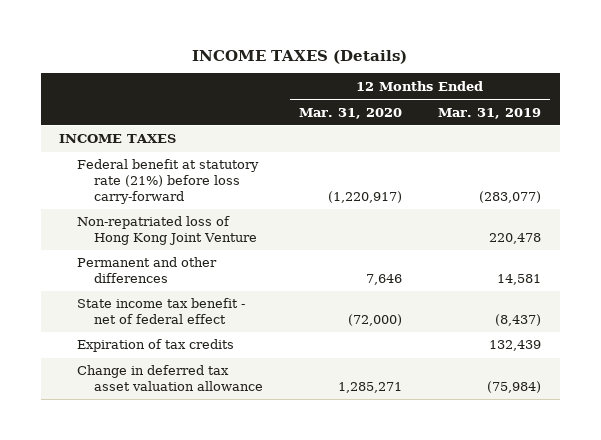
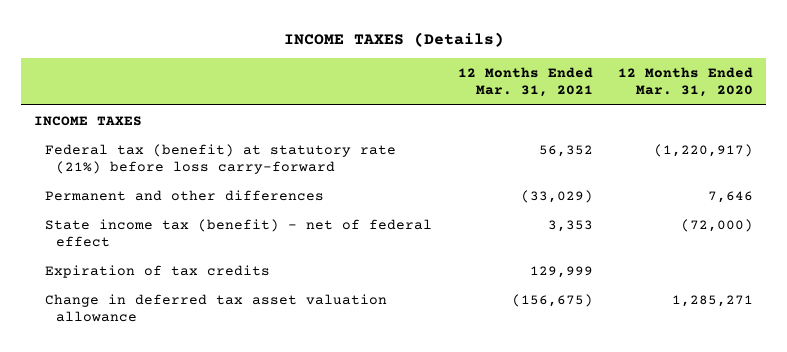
[438,107,542,119] Mar. 31, 2019 -> none
none -> [457,66,593,98] 12 Months Ended Mar. 31, 2021
[76,216,257,246] Non-repatriated loss of Hong Kong Joint Venture -> none
[76,159,259,204] Federal benefit at statutory rate (21%) before loss carry-forward -> [45,143,397,175] Federal tax (benefit) at statutory rate (21%) before loss carry-forward
[76,298,245,325] State income tax benefit - net of federal effect -> [45,218,433,248] State income tax (benefit) - net of federal effect

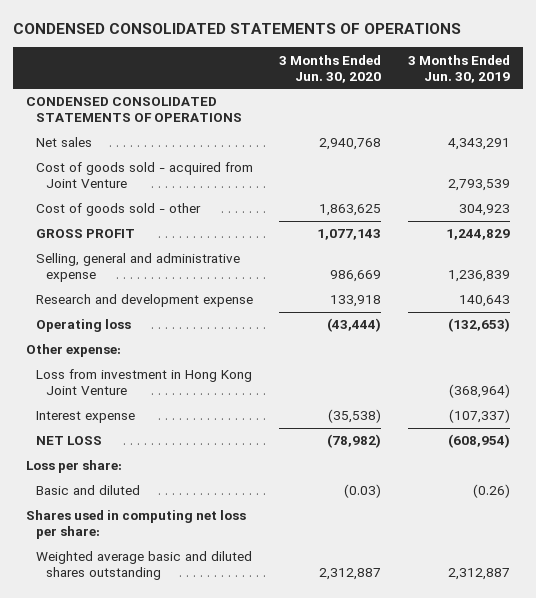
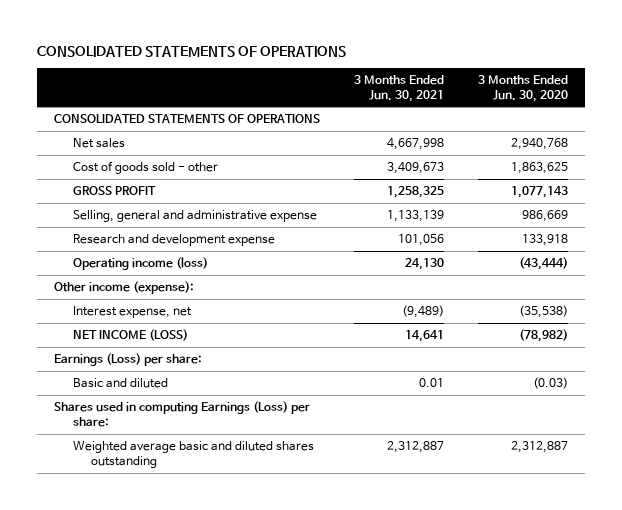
[12,22,461,34] CONDENSED CONSOLIDATED STATEMENTS OF OPERATIONS -> [37,45,347,57] CONSOLIDATED STATEMENTS OF OPERATIONS
[407,54,510,83] 3 Months Ended Jun. 30, 2019 -> none
none -> [353,74,444,102] 3 Months Ended Jun. 30, 2021
[26,97,243,123] CONDENSED CONSOLIDATED STATEMENTS OF OPERATIONS -> [54,114,321,125] CONSOLIDATED STATEMENTS OF OPERATIONS
[36,162,254,189] Cost of goods sold - acquired from Joint Venture -> none
[36,369,253,396] Loss from investment in Hong Kong Joint Venture -> none
[36,319,132,333] Operating loss -> [72,257,208,271] Operating income (loss)
[26,344,122,358] Other expense: -> [54,281,195,295] Other income (expense):
[36,411,136,424] Interest expense -> [72,306,192,319] Interest expense, net
[36,436,103,446] NET LOSS -> [72,329,188,342] NET INCOME (LOSS)
[26,460,123,474] Loss per share: -> [54,353,203,367] Earnings (Loss) per share:
[26,510,247,540] Shares used in computing net loss per share: -> [54,401,311,428] Shares used in computing Earnings (Loss) per share:

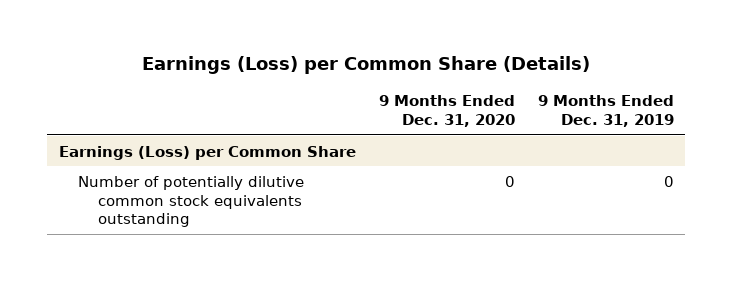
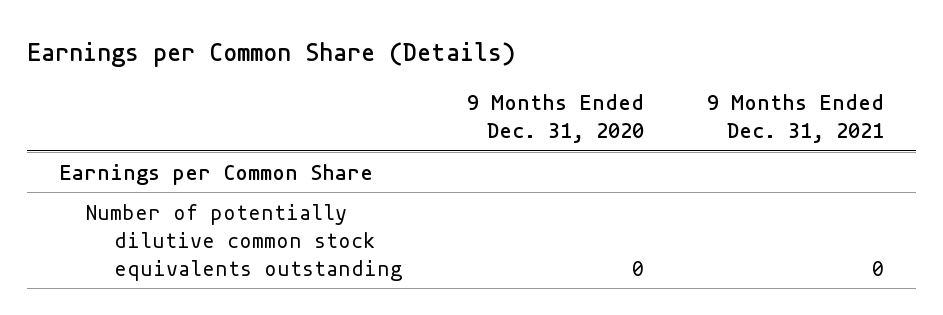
[142,56,591,75] Earnings (Loss) per Common Share (Details) -> [26,41,516,67] Earnings per Common Share (Details)
[537,95,674,127] 9 Months Ended Dec. 31, 2019 -> none
none -> [707,93,885,144] 9 Months Ended Dec. 31, 2021
[58,145,356,160] Earnings (Loss) per Common Share -> [58,163,373,185] Earnings per Common Share

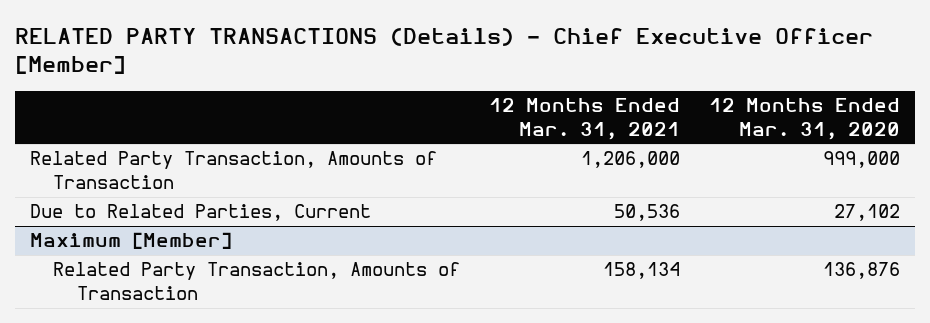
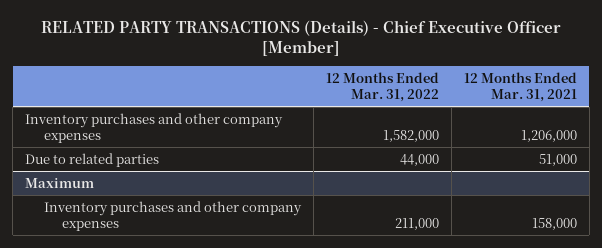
[709,97,901,140] 12 Months Ended Mar. 31, 2020 -> none
none -> [325,72,439,103] 12 Months Ended Mar. 31, 2022
[53,262,461,301] Related Party Transaction, Amounts of Transaction -> none
[29,151,437,190] Related Party Transaction, Amounts of Transaction -> [25,112,284,143] Inventory purchases and other company expenses
[29,204,371,222] Due to Related Parties, Current -> [25,152,160,167] Due to related parties
[614,204,681,222] 50,536 -> [538,153,577,166] 51,000
[29,232,232,250] Maximum [Member] -> [25,177,95,188] Maximum
none -> [43,200,302,231] Inventory purchases and other company expenses

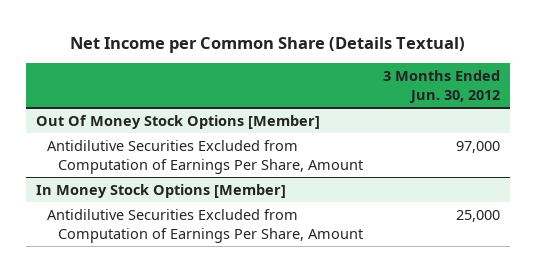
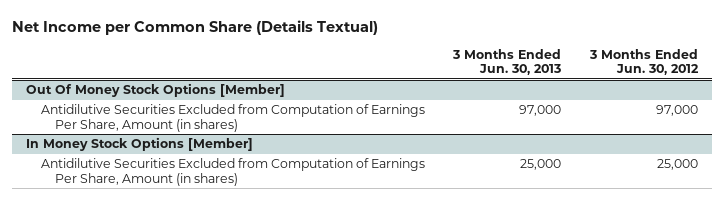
none -> [452,48,562,76] 3 Months Ended Jun. 30, 2013
[46,139,363,174] Antidilutive Securities Excluded from Computation of Earnings Per Share, Amount -> [40,104,425,132] Antidilutive Securities Excluded from Computation of Earnings Per Share, Amount (in shares)
[46,208,363,243] Antidilutive Securities Excluded from Computation of Earnings Per Share, Amount -> [40,158,425,186] Antidilutive Securities Excluded from Computation of Earnings Per Share, Amount (in shares)

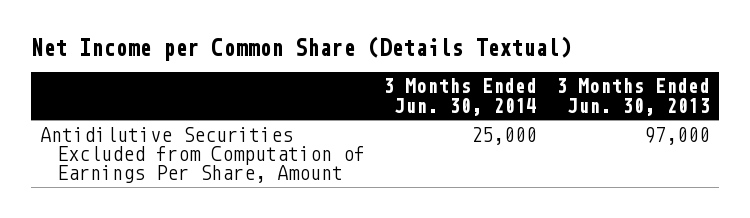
[589,48,700,76] 3 Months Ended Jun. 30, 2012 -> none
none -> [383,78,538,116] 3 Months Ended Jun. 30, 2014
[26,83,286,98] Out Of Money Stock Options [Member] -> none
[26,137,254,152] In Money Stock Options [Member] -> none
[40,158,425,186] Antidilutive Securities Excluded from Computation of Earnings Per Share, Amount (in shares) -> none
[40,104,425,132] Antidilutive Securities Excluded from Computation of Earnings Per Share, Amount (in shares) -> [39,126,365,183] Antidilutive Securities Excluded from Computation of Earnings Per Share, Amount

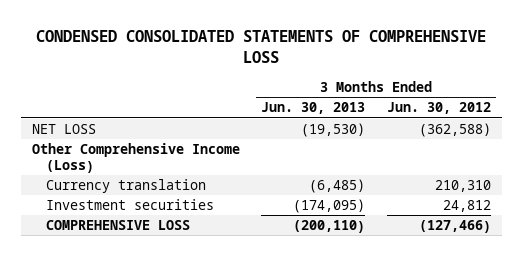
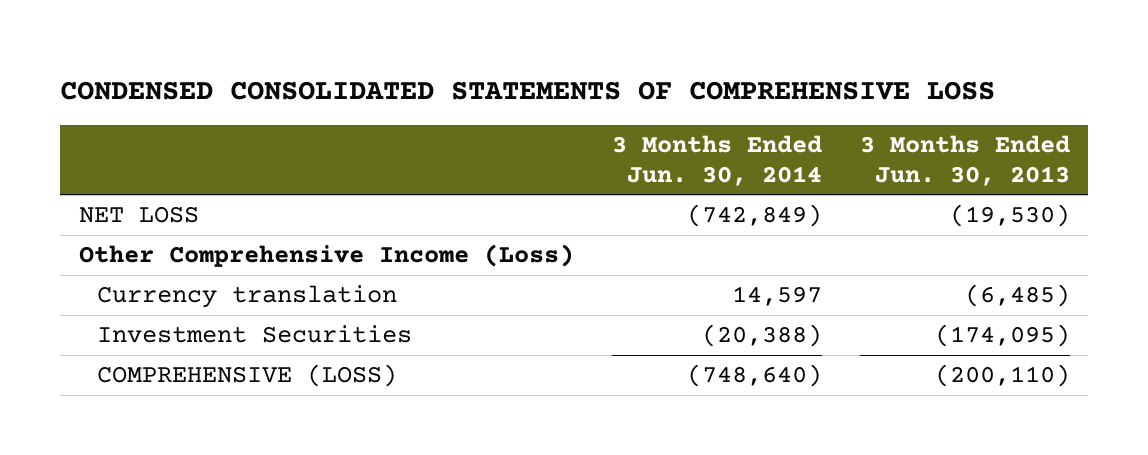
[386,102,491,115] Jun. 30, 2012 -> none
none -> [611,134,822,186] 3 Months Ended Jun. 30, 2014
[45,199,214,211] Investment securities -> [97,325,413,344] Investment Securities
[45,220,190,231] COMPREHENSIVE LOSS -> [97,364,398,388] COMPREHENSIVE (LOSS)

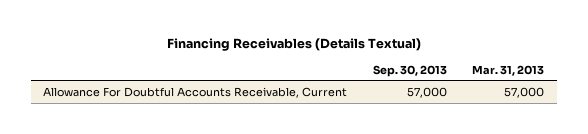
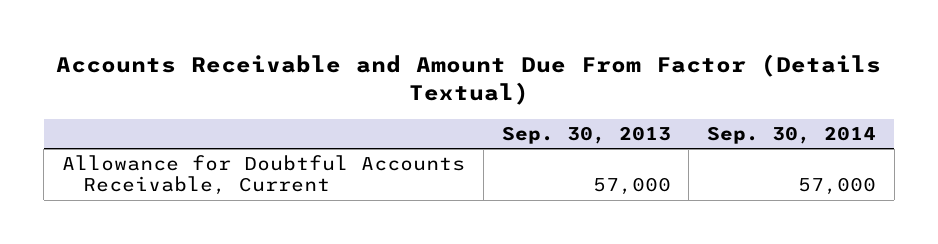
[166,37,421,51] Financing Receivables (Details Textual) -> [56,54,882,106] Accounts Receivable and Amount Due From Factor (Details Textual)
[472,64,545,76] Mar. 31, 2013 -> none
none -> [707,125,877,144] Sep. 30, 2014
[43,86,348,98] Allowance For Doubtful Accounts Receivable, Current -> [61,155,465,196] Allowance for Doubtful Accounts Receivable, Current

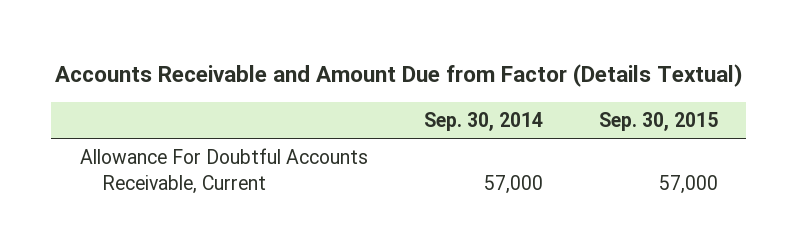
[56,54,882,106] Accounts Receivable and Amount Due From Factor (Details Textual) -> [54,63,743,87] Accounts Receivable and Amount Due from Factor (Details Textual)
[501,125,671,144] Sep. 30, 2013 -> none
none -> [599,112,719,132] Sep. 30, 2015
[61,155,465,196] Allowance for Doubtful Accounts Receivable, Current -> [79,148,368,194] Allowance For Doubtful Accounts Receivable, Current

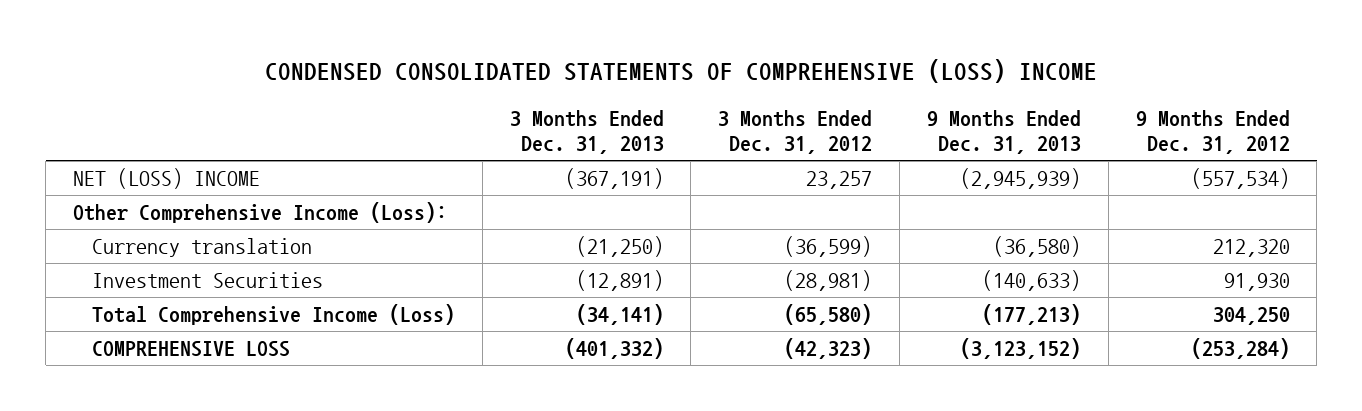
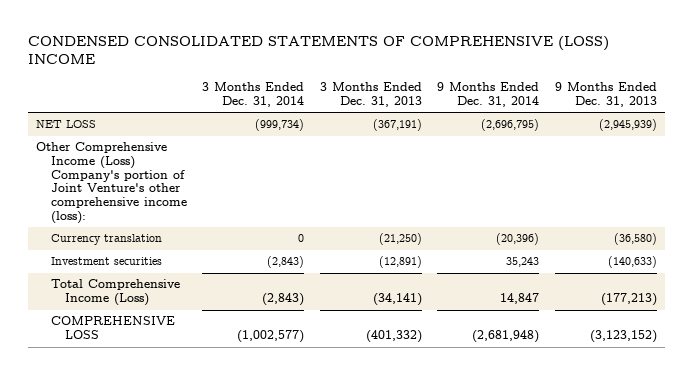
[718,109,873,155] 3 Months Ended Dec. 31, 2012 -> none
[1135,109,1290,155] 9 Months Ended Dec. 31, 2012 -> none
none -> [202,82,305,108] 3 Months Ended Dec. 31, 2014
none -> [437,82,540,108] 9 Months Ended Dec. 31, 2014
[72,167,260,189] NET (LOSS) INCOME -> [36,120,97,129] NET LOSS
[72,201,447,223] Other Comprehensive Income (Loss): -> [36,142,187,224] Other Comprehensive Income (Loss) Company's portion of Joint Venture's other comprehensive income (loss):
[91,271,323,288] Investment Securities -> [50,257,162,266] Investment securities

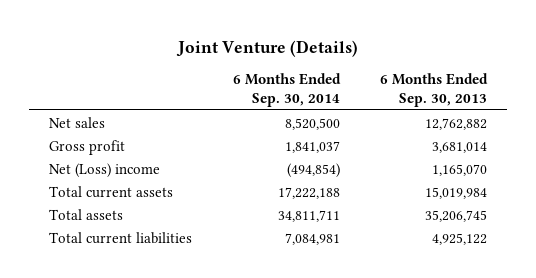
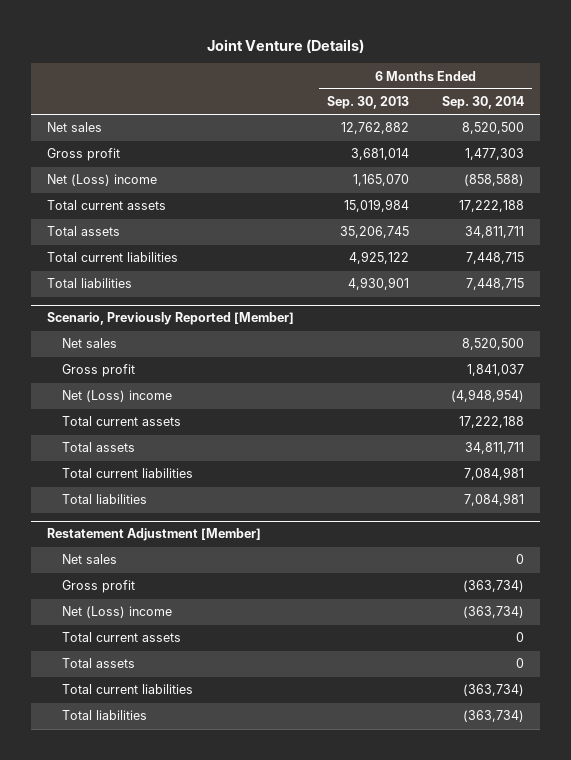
[284,140,340,153] 1,841,037 -> [464,148,524,161] 1,477,303
[286,162,340,178] (494,854) -> [463,174,524,187] (858,588)
[284,232,340,245] 7,084,981 -> [465,252,524,265] 7,448,715
none -> [47,278,133,289] Total liabilities
none -> [47,312,295,326] Scenario, Previously Reported [Member]
none -> [62,338,118,349] Net sales
none -> [62,364,136,378] Gross profit
none -> [62,390,173,403] Net (Loss) income
none -> [62,416,182,427] Total current assets
none -> [62,442,136,453] Total assets
none -> [62,468,194,479] Total current liabilities
none -> [62,494,148,505] Total liabilities
none -> [47,528,262,542] Restatement Adjustment [Member]
none -> [62,554,118,565] Net sales
none -> [62,580,136,594] Gross profit
none -> [62,606,173,619] Net (Loss) income
none -> [62,632,182,643] Total current assets
none -> [62,658,136,669] Total assets
none -> [62,684,194,695] Total current liabilities
none -> [62,710,148,721] Total liabilities

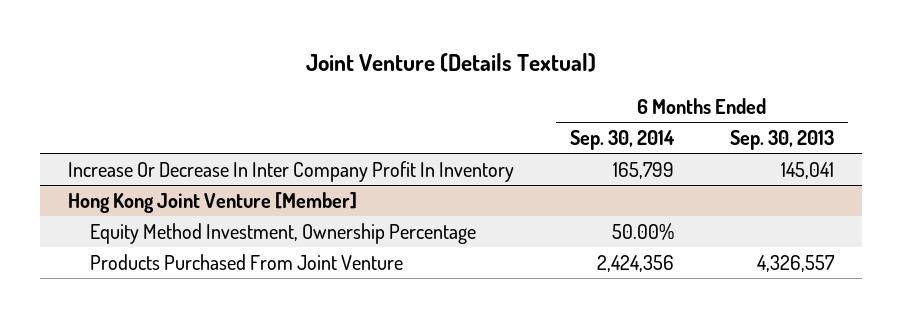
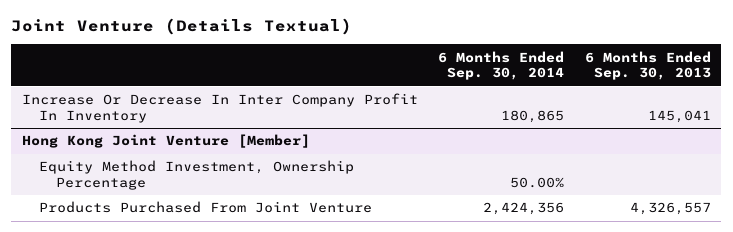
[613,161,675,179] 165,799 -> [501,109,565,123] 180,865

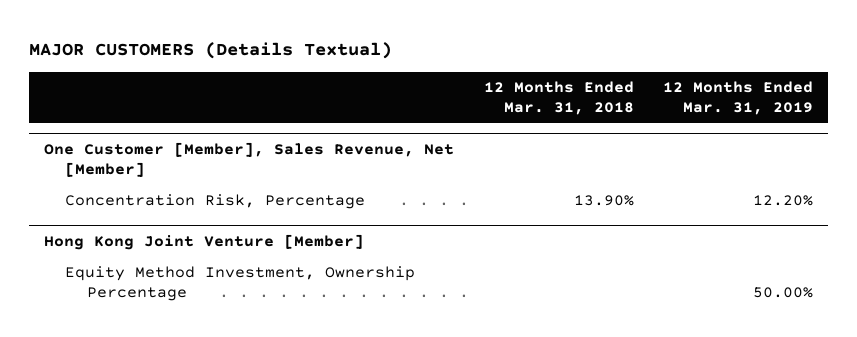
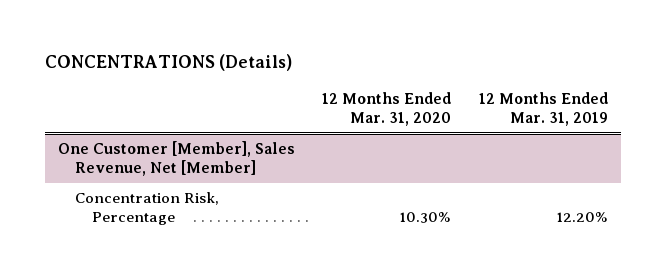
[29,42,393,60] MAJOR CUSTOMERS (Details Textual) -> [44,54,292,72] CONCENTRATIONS (Details)
[483,81,634,116] 12 Months Ended Mar. 31, 2018 -> none
none -> [322,92,452,127] 12 Months Ended Mar. 31, 2020
[43,234,364,251] Hong Kong Joint Venture [Member] -> none
[65,266,416,302] Equity Method Investment, Ownership Percentage -> none

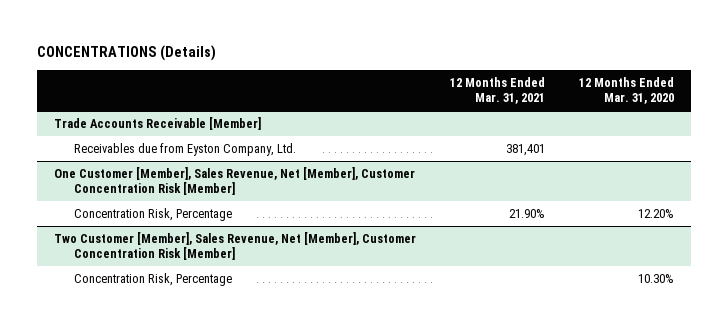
[478,92,608,127] 12 Months Ended Mar. 31, 2019 -> none
none -> [450,76,546,105] 12 Months Ended Mar. 31, 2021
none -> [54,117,262,131] Trade Accounts Receivable [Member]
none -> [74,143,297,157] Receivables due from Eyston Company, Ltd.
[58,141,296,177] One Customer [Member], Sales Revenue, Net [Member] -> [54,167,416,196] One Customer [Member], Sales Revenue, Net [Member], Customer Concentration Risk [Member]
none -> [74,208,233,222] Concentration Risk, Percentage
none -> [54,232,417,261] Two Customer [Member], Sales Revenue, Net [Member], Customer Concentration Risk [Member]

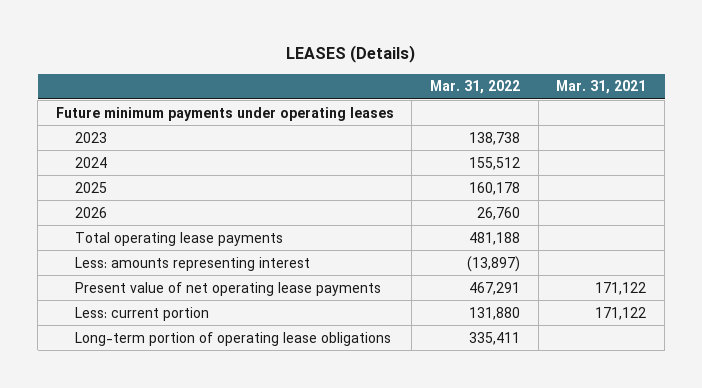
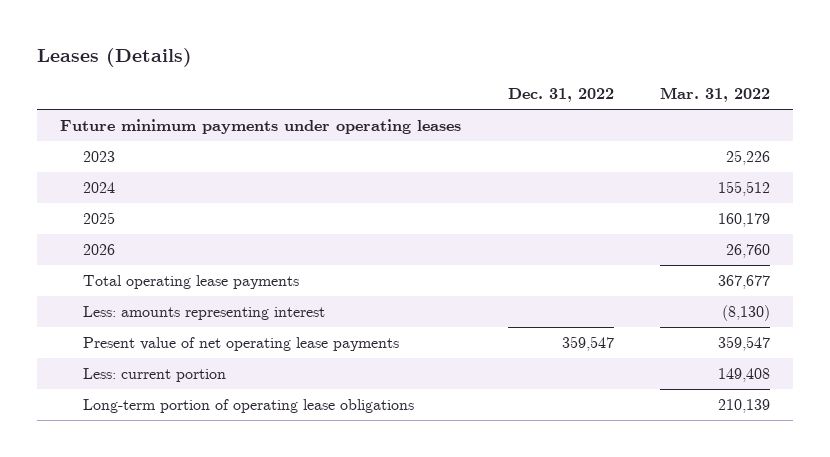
[286,45,416,64] LEASES (Details) -> [37,47,193,67] Leases (Details)
[556,80,647,95] Mar. 31, 2021 -> none
none -> [507,87,614,102] Dec. 31, 2022
[469,131,521,145] 138,738 -> [726,150,771,166] 25,226
[469,181,521,195] 160,178 -> [718,213,771,228] 160,179
[469,231,521,245] 481,188 -> [718,275,771,290] 367,677
[467,255,521,272] (13,897) -> [722,305,771,322] (8,130)
[469,281,521,295] 467,291 -> [718,336,771,352] 359,547
[469,306,521,320] 131,880 -> [718,368,771,383] 149,408
[469,331,521,345] 335,411 -> [718,399,771,414] 210,139

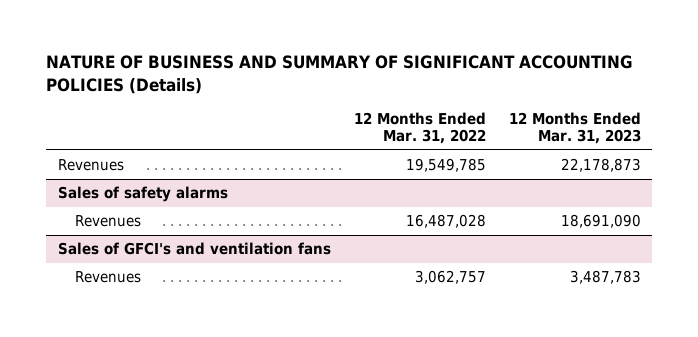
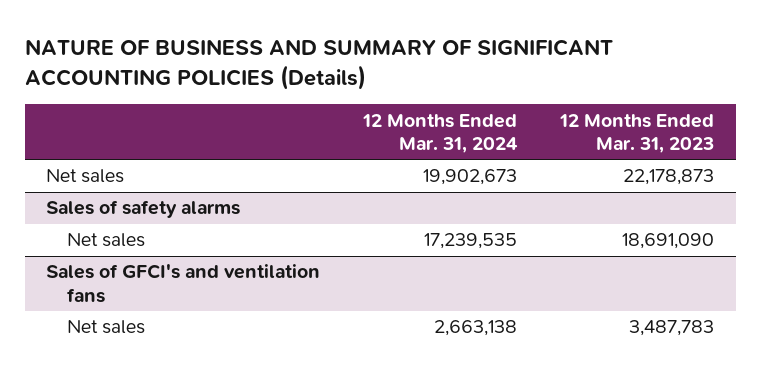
[353,112,486,145] 12 Months Ended Mar. 31, 2022 -> none
none -> [362,113,519,154] 12 Months Ended Mar. 31, 2024
[57,159,124,172] Revenues -> [46,169,125,184] Net sales
[75,215,142,228] Revenues -> [66,233,145,248] Net sales
[75,271,142,284] Revenues -> [66,320,145,335] Net sales

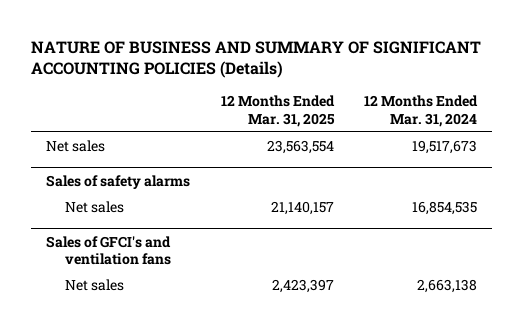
[559,113,715,154] 12 Months Ended Mar. 31, 2023 -> none
none -> [220,95,335,127] 12 Months Ended Mar. 31, 2025
[423,169,518,186] 19,902,673 -> [411,140,477,155] 19,517,673
[424,233,518,250] 17,239,535 -> [411,201,477,216] 16,854,535

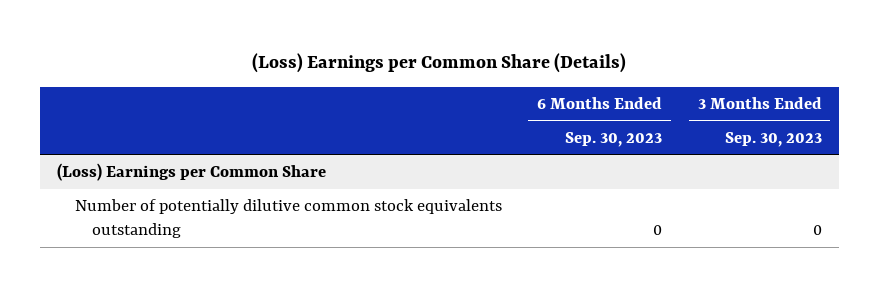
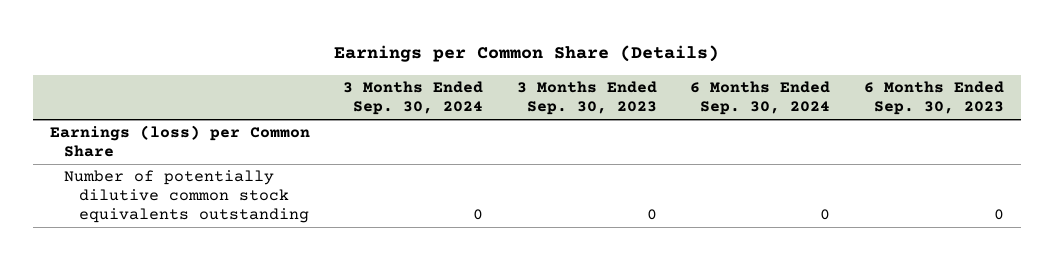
[252,53,627,74] (Loss) Earnings per Common Share (Details) -> [333,45,719,63] Earnings per Common Share (Details)
none -> [343,81,484,116] 3 Months Ended Sep. 30, 2024
none -> [690,81,831,116] 6 Months Ended Sep. 30, 2024
[57,163,327,182] (Loss) Earnings per Common Share -> [49,125,310,158] Earnings (loss) per Common Share

